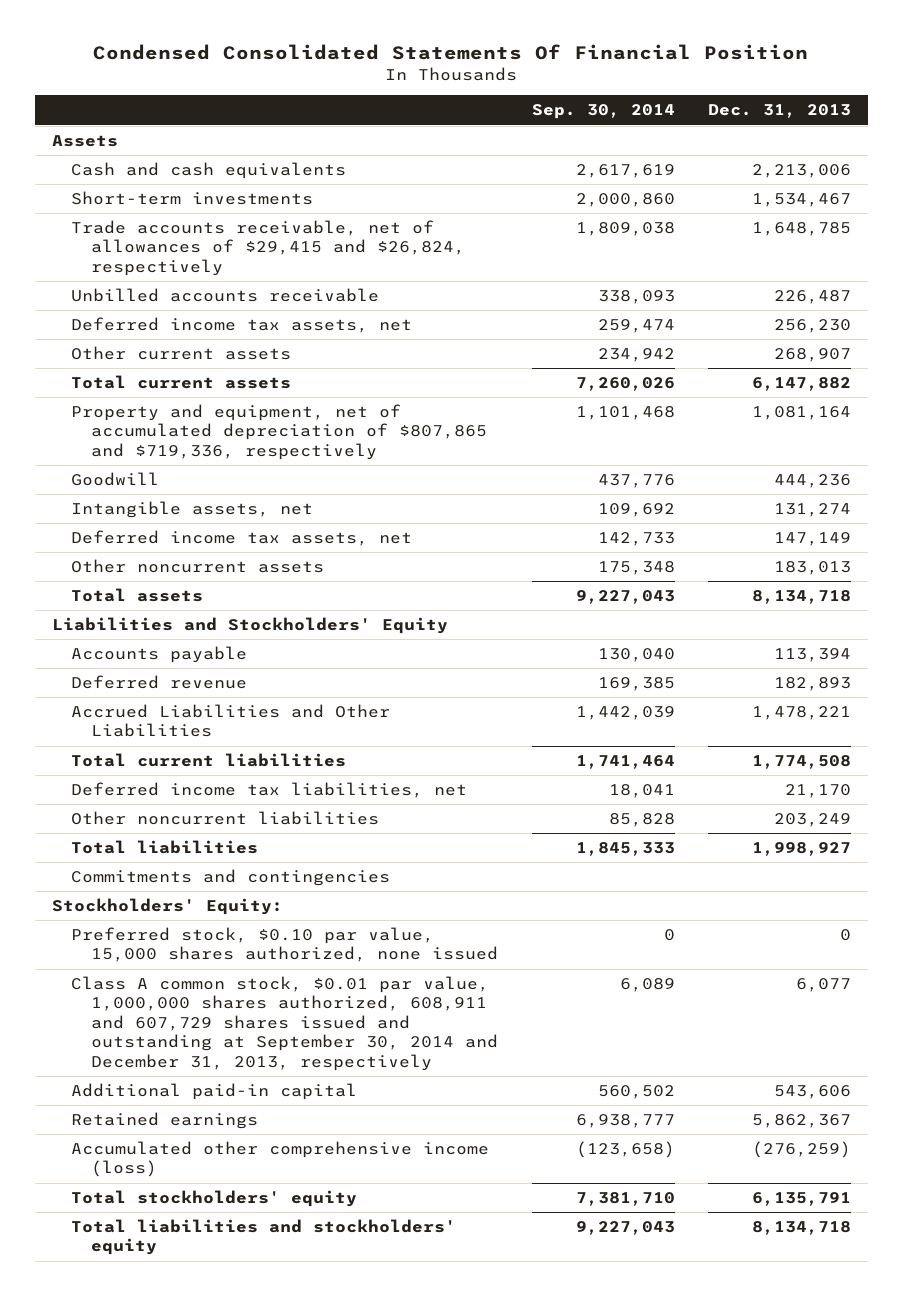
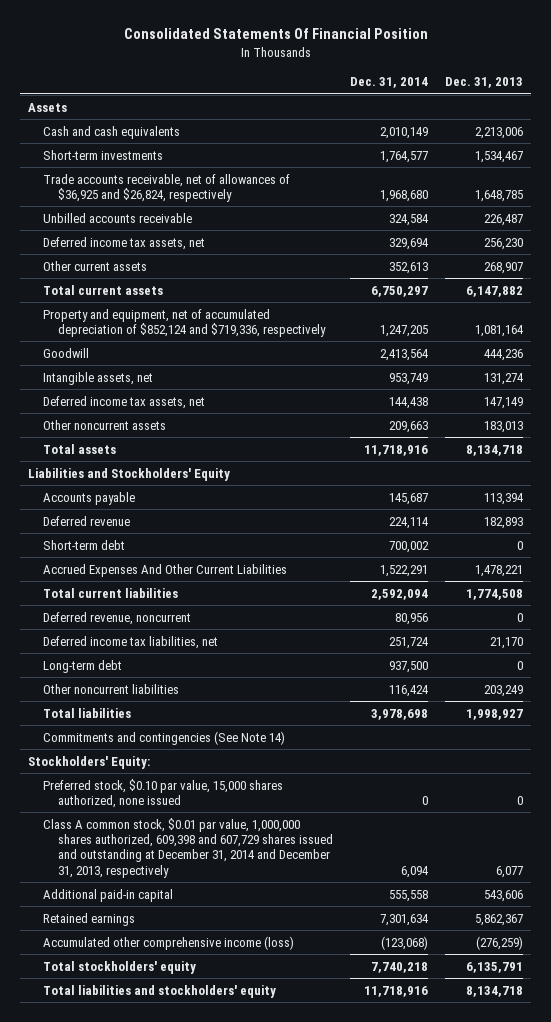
[93,44,809,61] Condensed Consolidated Statements Of Financial Position -> [123,28,428,40] Consolidated Statements Of Financial Position
[531,104,675,120] Sep. 30, 2014 -> none
none -> [350,77,429,89] Dec. 31, 2014
[71,219,465,276] Trade accounts receivable, net of allowances of $29,415 and $26,824, respectively -> [43,173,291,202] Trade accounts receivable, net of allowances of $36,925 and $26,824, respectively
[71,403,487,460] Property and equipment, net of accumulated depreciation of $807,865 and $719,336, respectively -> [43,308,327,337] Property and equipment, net of accumulated depreciation of $852,124 and $719,336, respectively
none -> [43,539,126,550] Short-term debt
[71,703,391,738] Accrued Liabilities and Other Liabilities -> [43,563,288,577] Accrued Expenses And Other Current Liabilities
none -> [43,611,192,625] Deferred revenue, noncurrent
none -> [43,659,123,673] Long-term debt
[71,868,391,886] Commitments and contingencies -> [43,730,286,745] Commitments and contingencies (See Note 14)
[71,975,498,1071] Class A common stock, $0.01 par value, 1,000,000 shares authorized, 608,911 and 607,729 shares issued and outstanding at September 30, 2014 and December 31, 2013, respectively -> [43,817,334,878] Class A common stock, $0.01 par value, 1,000,000 shares authorized, 609,398 and 607,729 shares issued and outstanding at December 31, 2014 and December 31, 2013, respectively

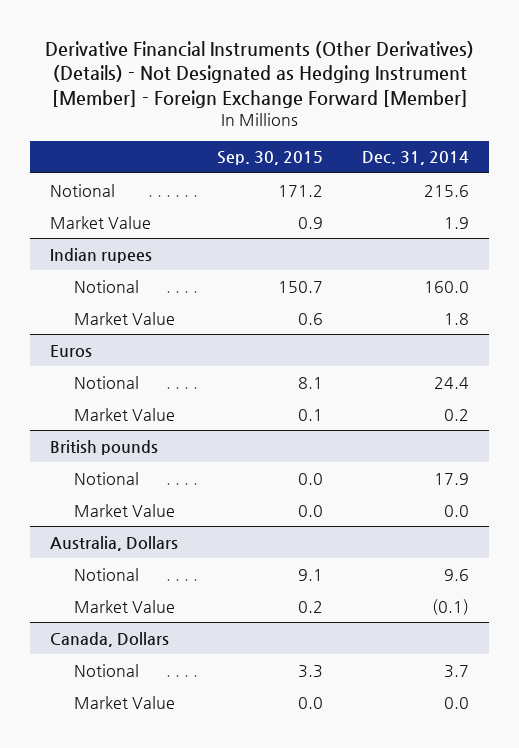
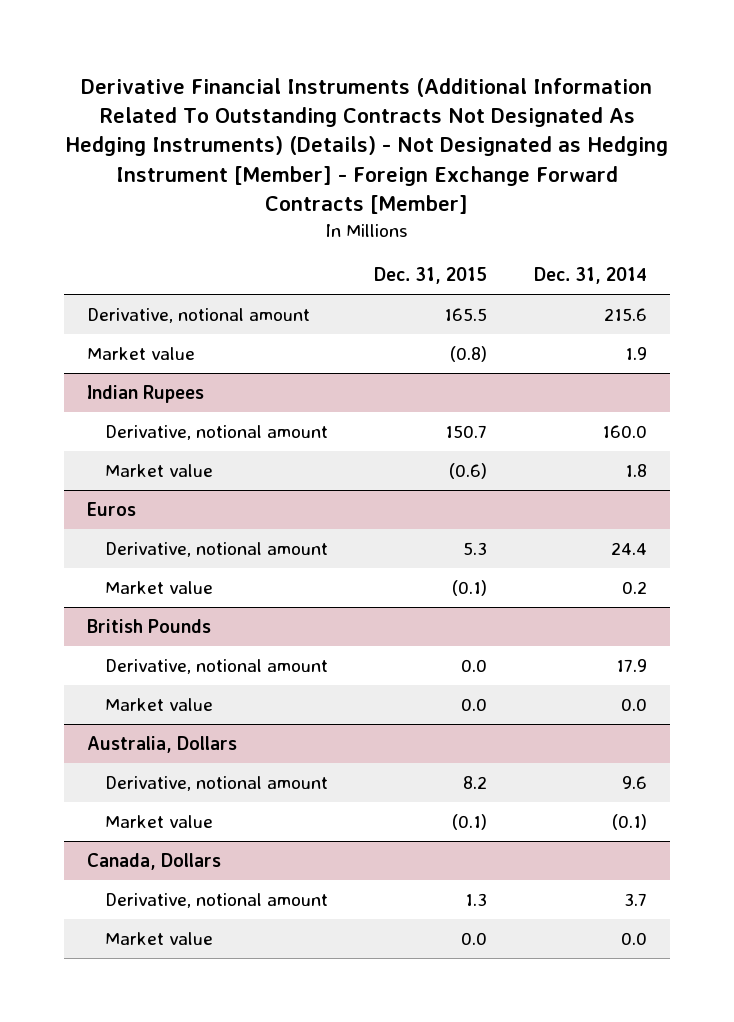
[44,40,474,108] Derivative Financial Instruments (Other Derivatives) (Details) - Not Designated as Hedging Instrument [Member] - Foreign Exchange Forward [Member] -> [64,77,668,215] Derivative Financial Instruments (Additional Information Related To Outstanding Contracts Not Designated As Hedging Instruments) (Details) - Not Designated as Hedging Instrument [Member] - Foreign Exchange Forward Contracts [Member]
[217,151,324,166] Sep. 30, 2015 -> none
none -> [374,267,488,285] Dec. 31, 2015
[49,183,115,197] Notional -> [87,307,311,323] Derivative, notional amount
[49,215,151,229] Market Value -> [87,346,196,360] Market value
[49,247,152,263] Indian rupees -> [87,384,205,403] Indian Rupees
[73,279,139,293] Notional -> [105,424,329,440] Derivative, notional amount
[73,311,175,325] Market Value -> [105,463,214,477] Market value
[73,375,139,389] Notional -> [105,541,329,557] Derivative, notional amount
[73,407,175,421] Market Value -> [105,580,214,594] Market value
[49,439,158,455] British pounds -> [87,618,212,633] British Pounds
[73,471,139,485] Notional -> [105,658,329,674] Derivative, notional amount
[73,503,175,517] Market Value -> [105,697,214,711] Market value
[73,567,139,581] Notional -> [105,775,329,791] Derivative, notional amount
[73,599,175,613] Market Value -> [105,814,214,828] Market value
[73,663,139,677] Notional -> [105,892,329,908] Derivative, notional amount
[73,695,175,709] Market Value -> [105,931,214,945] Market value

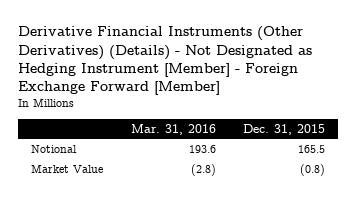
[64,77,668,215] Derivative Financial Instruments (Additional Information Related To Outstanding Contracts Not Designated As Hedging Instruments) (Details) - Not Designated as Hedging Instrument [Member] - Foreign Exchange Forward Contracts [Member] -> [17,26,312,96] Derivative Financial Instruments (Other Derivatives) (Details) - Not Designated as Hedging Instrument [Member] - Foreign Exchange Forward [Member]
[533,267,647,285] Dec. 31, 2014 -> none
none -> [130,123,216,135] Mar. 31, 2016
[87,384,205,403] Indian Rupees -> none
[105,424,329,440] Derivative, notional amount -> none
[105,463,214,477] Market value -> none
[87,501,137,516] Euros -> none
[105,541,329,557] Derivative, notional amount -> none
[105,580,214,594] Market value -> none
[87,618,212,633] British Pounds -> none
[105,658,329,674] Derivative, notional amount -> none
[105,697,214,711] Market value -> none
[87,735,238,753] Australia, Dollars -> none
[105,775,329,791] Derivative, notional amount -> none
[105,814,214,828] Market value -> none
[87,852,222,870] Canada, Dollars -> none
[105,892,329,908] Derivative, notional amount -> none
[105,931,214,945] Market value -> none
[87,307,311,323] Derivative, notional amount -> [31,144,78,153] Notional
[87,346,196,360] Market value -> [31,163,104,173] Market Value

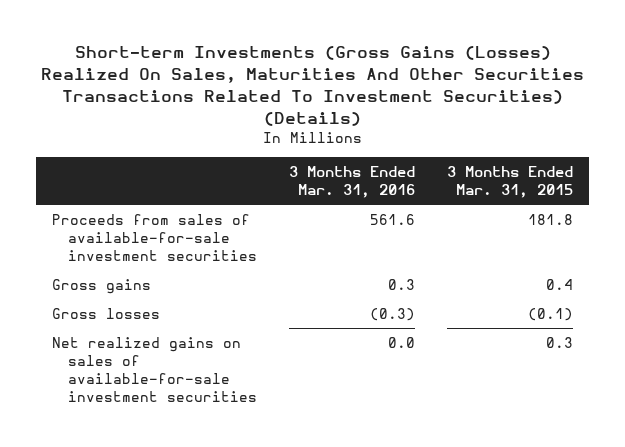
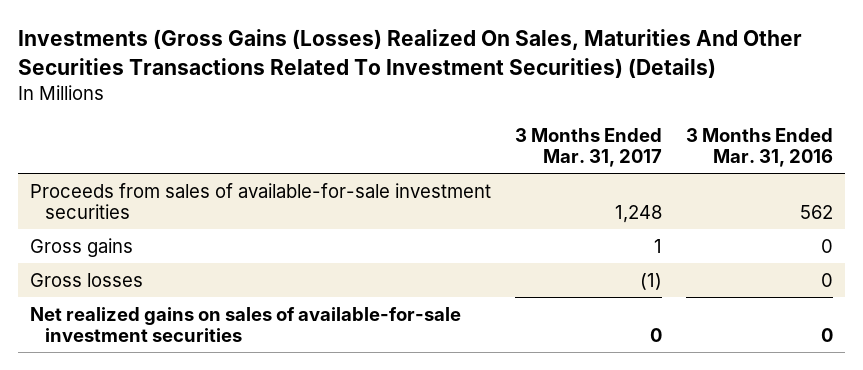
[40,46,584,127] Short-term Investments (Gross Gains (Losses) Realized On Sales, Maturities And Other Securities Transactions Related To Investment Securities) (Details) -> [17,29,802,78] Investments (Gross Gains (Losses) Realized On Sales, Maturities And Other Securities Transactions Related To Investment Securities) (Details)
[446,165,573,199] 3 Months Ended Mar. 31, 2015 -> none
none -> [514,127,662,168] 3 Months Ended Mar. 31, 2017
[370,213,416,225] 561.6 -> [800,205,834,220] 562
[388,278,416,290] 0.3 -> [821,238,834,253] 0
[370,307,416,321] (0.3) -> [821,272,834,287] 0
[388,336,416,348] 0.0 -> [821,328,834,343] 0

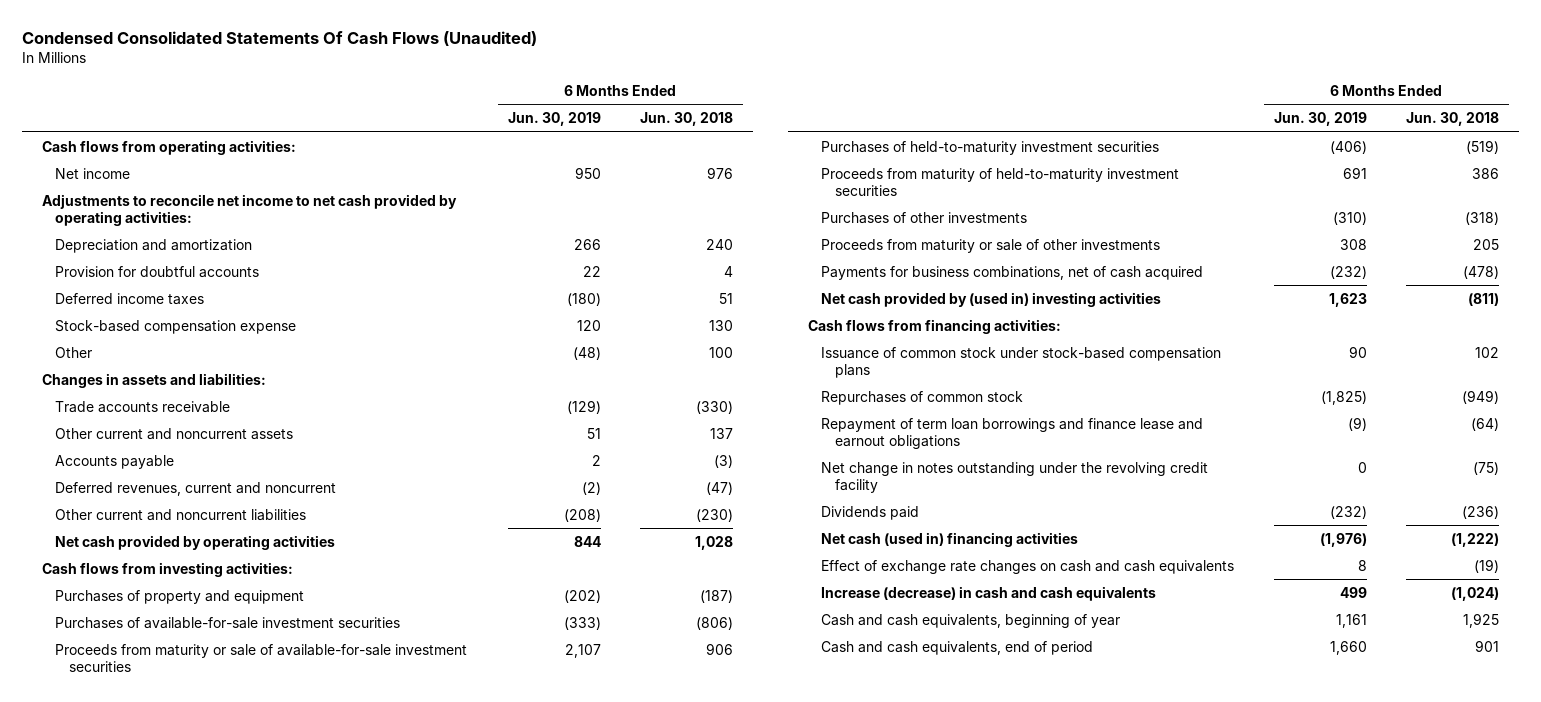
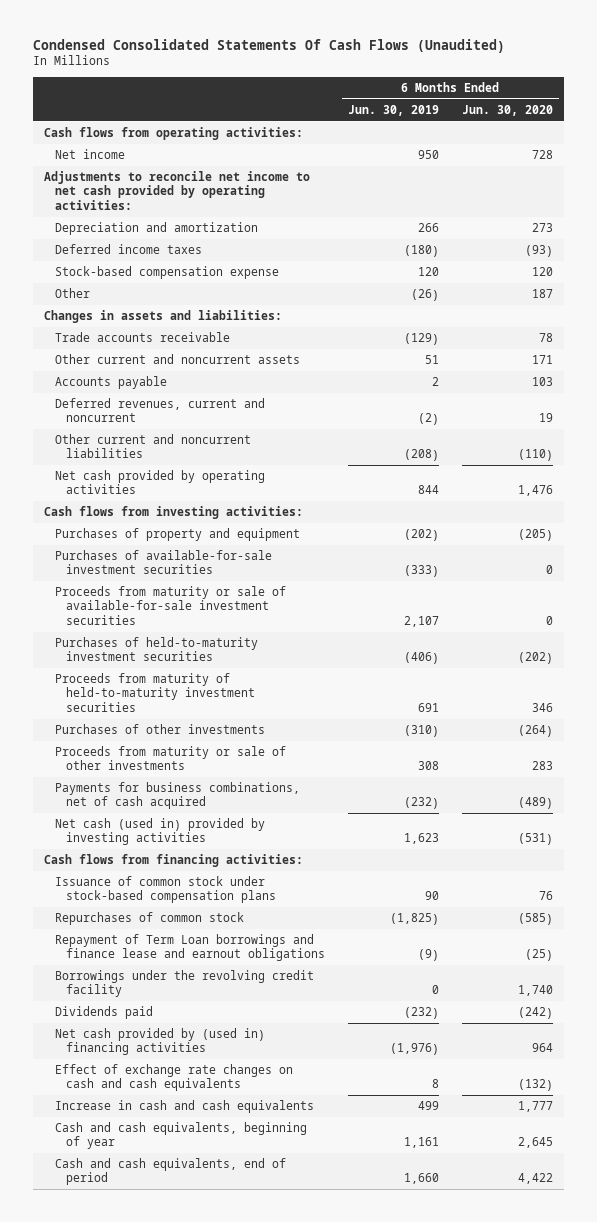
[639,112,733,127] Jun. 30, 2018 -> none
none -> [461,104,553,116] Jun. 30, 2020
[55,265,260,278] Provision for doubtful accounts -> none
[572,346,601,360] (48) -> [411,289,440,302] (26)
[821,291,1162,307] Net cash provided by (used in) investing activities -> [55,818,266,846] Net cash (used in) provided by investing activities
[821,417,1204,449] Repayment of term loan borrowings and finance lease and earnout obligations -> [55,934,326,962] Repayment of Term Loan borrowings and finance lease and earnout obligations
[821,461,1209,493] Net change in notes outstanding under the revolving credit facility -> [55,970,315,998] Borrowings under the revolving credit facility
[821,531,1079,547] Net cash (used in) financing activities -> [55,1028,266,1056] Net cash provided by (used in) financing activities
[821,585,1157,601] Increase (decrease) in cash and cash equivalents -> [55,1100,315,1114] Increase in cash and cash equivalents

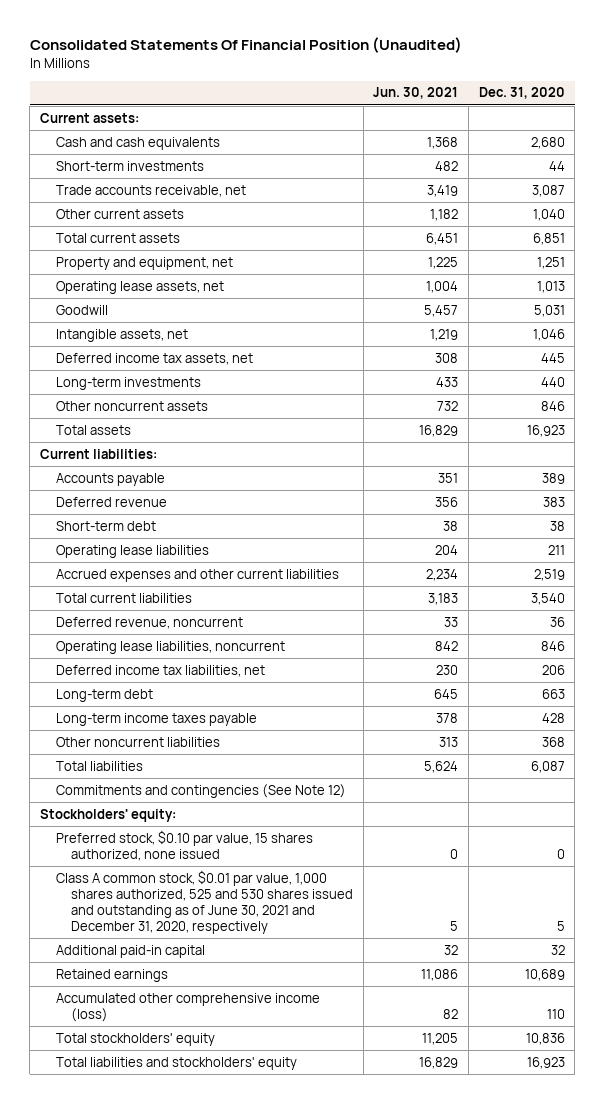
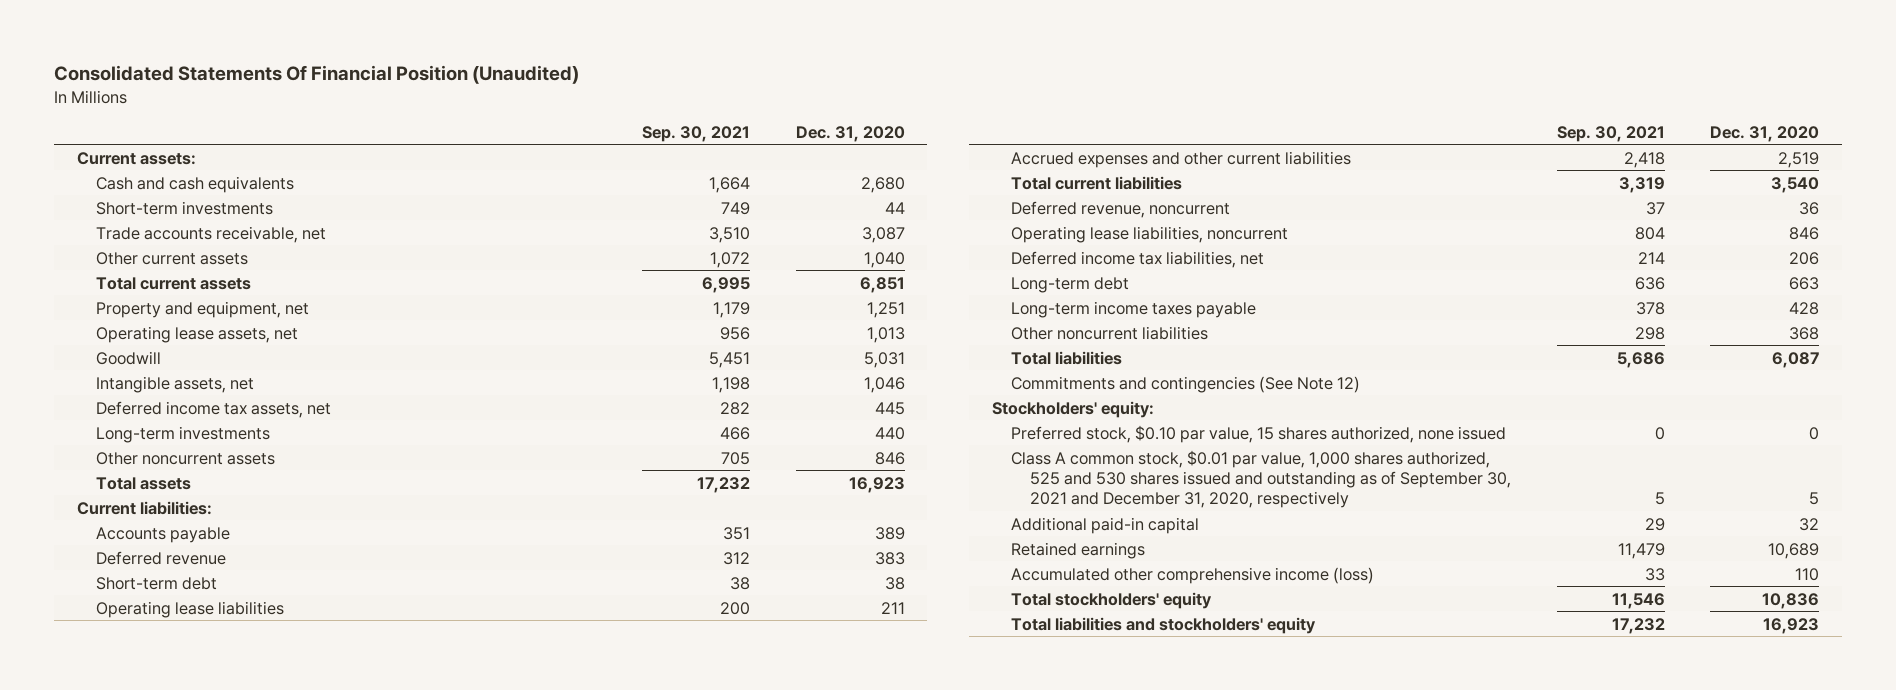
[373,87,459,100] Jun. 30, 2021 -> none
none -> [642,125,751,142] Sep. 30, 2021
[55,869,354,934] Class A common stock, $0.01 par value, 1,000 shares authorized, 525 and 530 shares issued and outstanding as of June 30, 2021 and December 31, 2020, respectively -> [1010,449,1512,509] Class A common stock, $0.01 par value, 1,000 shares authorized, 525 and 530 shares issued and outstanding as of September 30, 2021 and December 31, 2020, respectively

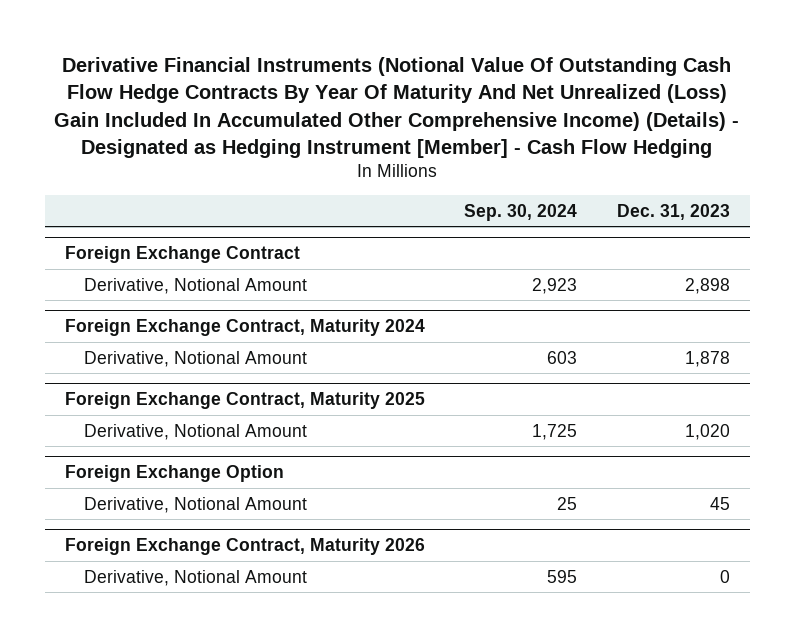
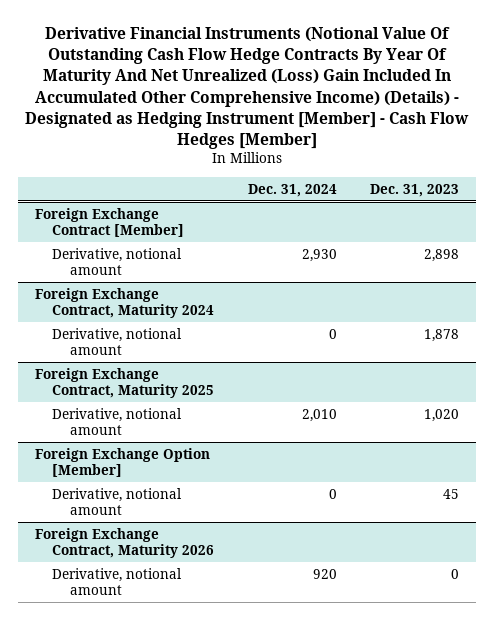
[54,57,740,158] Derivative Financial Instruments (Notional Value Of Outstanding Cash Flow Hedge Contracts By Year Of Maturity And Net Unrealized (Loss) Gain Included In Accumulated Other Comprehensive Income) (Details) - Designated as Hedging Instrument [Member] - Cash Flow Hedging -> [25,27,470,149] Derivative Financial Instruments (Notional Value Of Outstanding Cash Flow Hedge Contracts By Year Of Maturity And Net Unrealized (Loss) Gain Included In Accumulated Other Comprehensive Income) (Details) - Designated as Hedging Instrument [Member] - Cash Flow Hedges [Member]
[464,203,578,221] Sep. 30, 2024 -> none
none -> [247,183,337,197] Dec. 31, 2024
[64,246,300,264] Foreign Exchange Contract -> [34,207,185,238] Foreign Exchange Contract [Member]
[83,277,307,294] Derivative, Notional Amount -> [52,247,183,276] Derivative, notional amount
[83,350,307,367] Derivative, Notional Amount -> [52,327,183,356] Derivative, notional amount
[83,423,307,440] Derivative, Notional Amount -> [52,407,183,436] Derivative, notional amount
[64,465,284,483] Foreign Exchange Option -> [34,447,210,478] Foreign Exchange Option [Member]
[83,496,307,513] Derivative, Notional Amount -> [52,487,183,516] Derivative, notional amount
[83,569,307,586] Derivative, Notional Amount -> [52,567,183,596] Derivative, notional amount

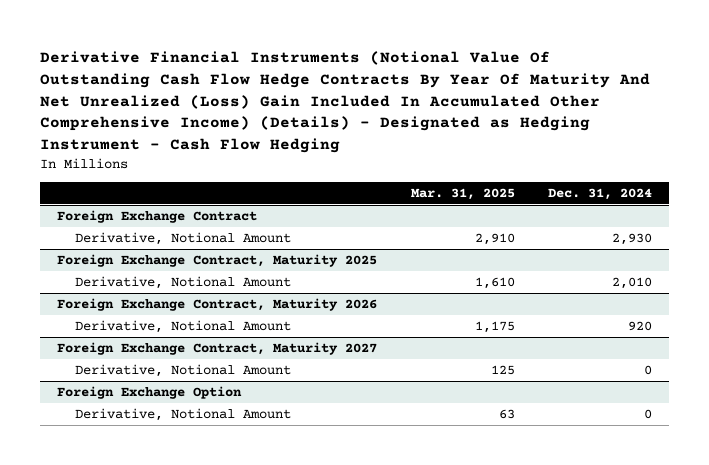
[25,27,470,149] Derivative Financial Instruments (Notional Value Of Outstanding Cash Flow Hedge Contracts By Year Of Maturity And Net Unrealized (Loss) Gain Included In Accumulated Other Comprehensive Income) (Details) - Designated as Hedging Instrument [Member] - Cash Flow Hedges [Member] -> [40,51,651,154] Derivative Financial Instruments (Notional Value Of Outstanding Cash Flow Hedge Contracts By Year Of Maturity And Net Unrealized (Loss) Gain Included In Accumulated Other Comprehensive Income) (Details) - Designated as Hedging Instrument - Cash Flow Hedging
[370,183,460,197] Dec. 31, 2023 -> none
none -> [410,187,515,200] Mar. 31, 2025
[34,287,215,319] Foreign Exchange Contract, Maturity 2024 -> none
[52,327,183,356] Derivative, notional amount -> none
[34,207,185,238] Foreign Exchange Contract [Member] -> [57,209,258,223] Foreign Exchange Contract
[52,247,183,276] Derivative, notional amount -> [74,231,291,245] Derivative, Notional Amount
[34,447,210,478] Foreign Exchange Option [Member] -> none
[52,487,183,516] Derivative, notional amount -> none
[52,407,183,436] Derivative, notional amount -> [74,275,291,289] Derivative, Notional Amount
[52,567,183,596] Derivative, notional amount -> [74,319,291,333] Derivative, Notional Amount
none -> [57,341,378,355] Foreign Exchange Contract, Maturity 2027
none -> [74,363,291,377] Derivative, Notional Amount
none -> [57,385,243,399] Foreign Exchange Option
none -> [74,407,291,421] Derivative, Notional Amount

